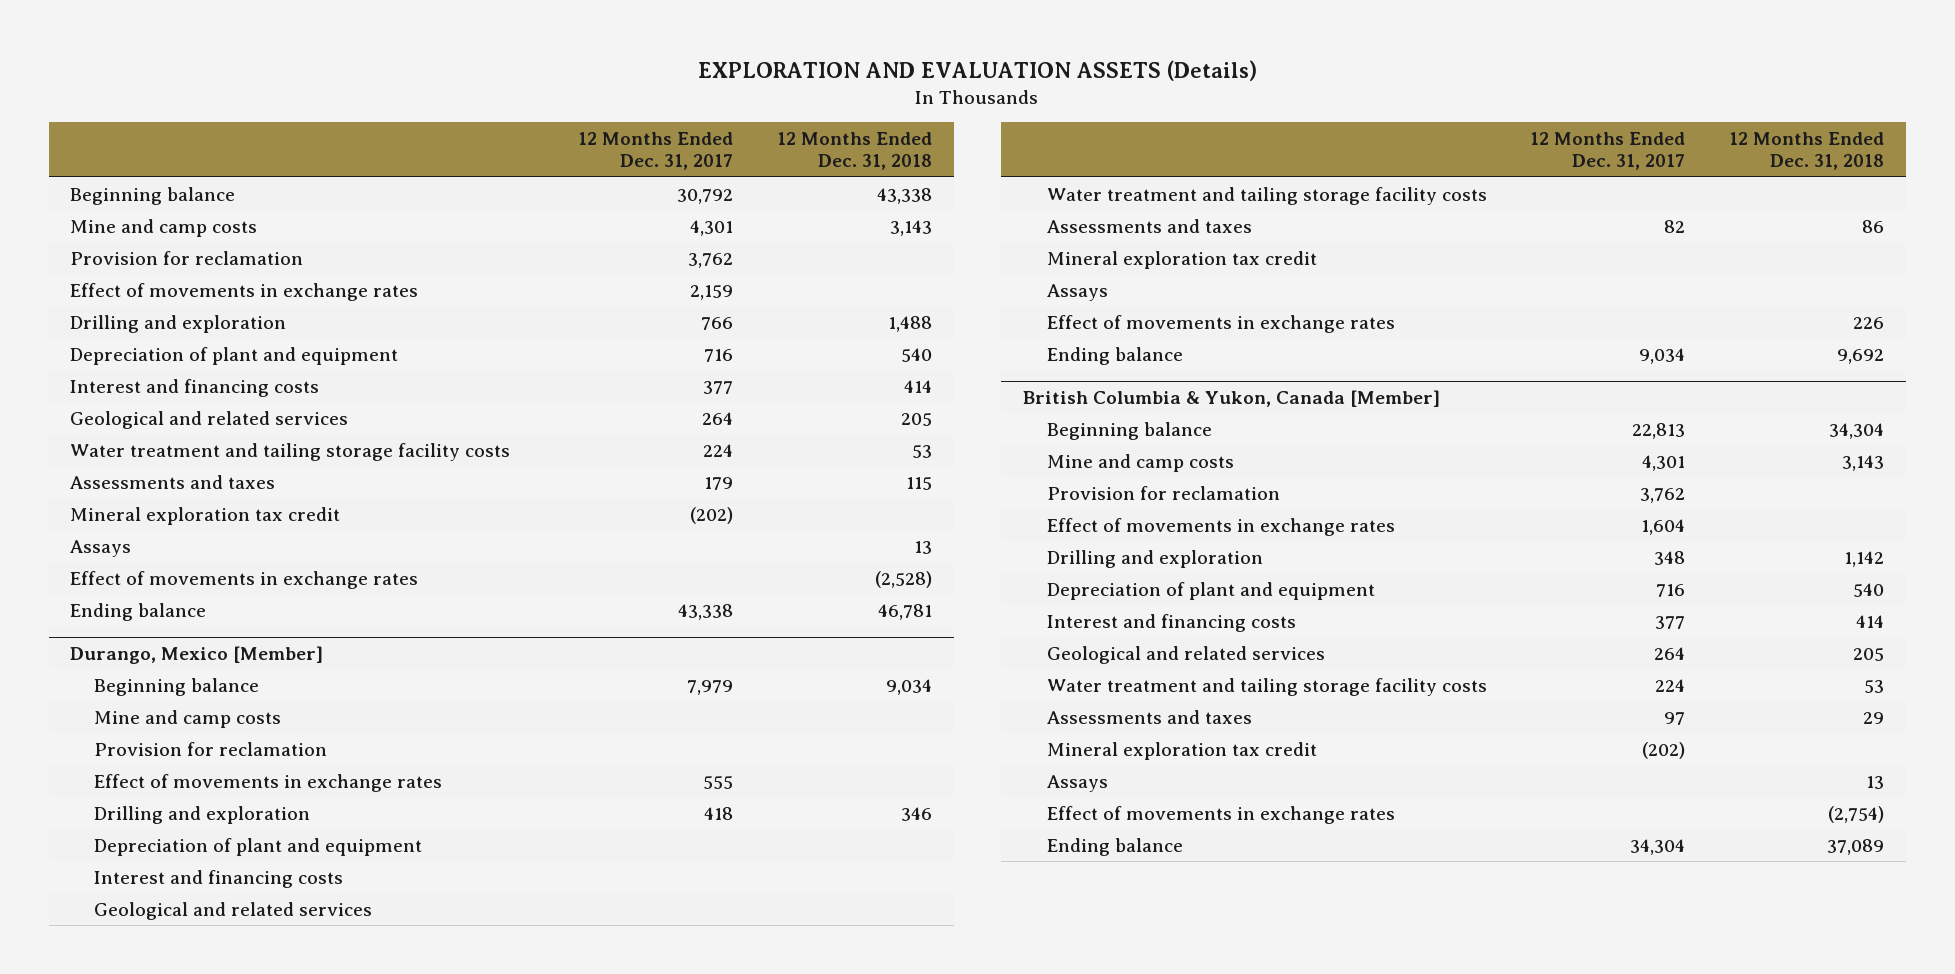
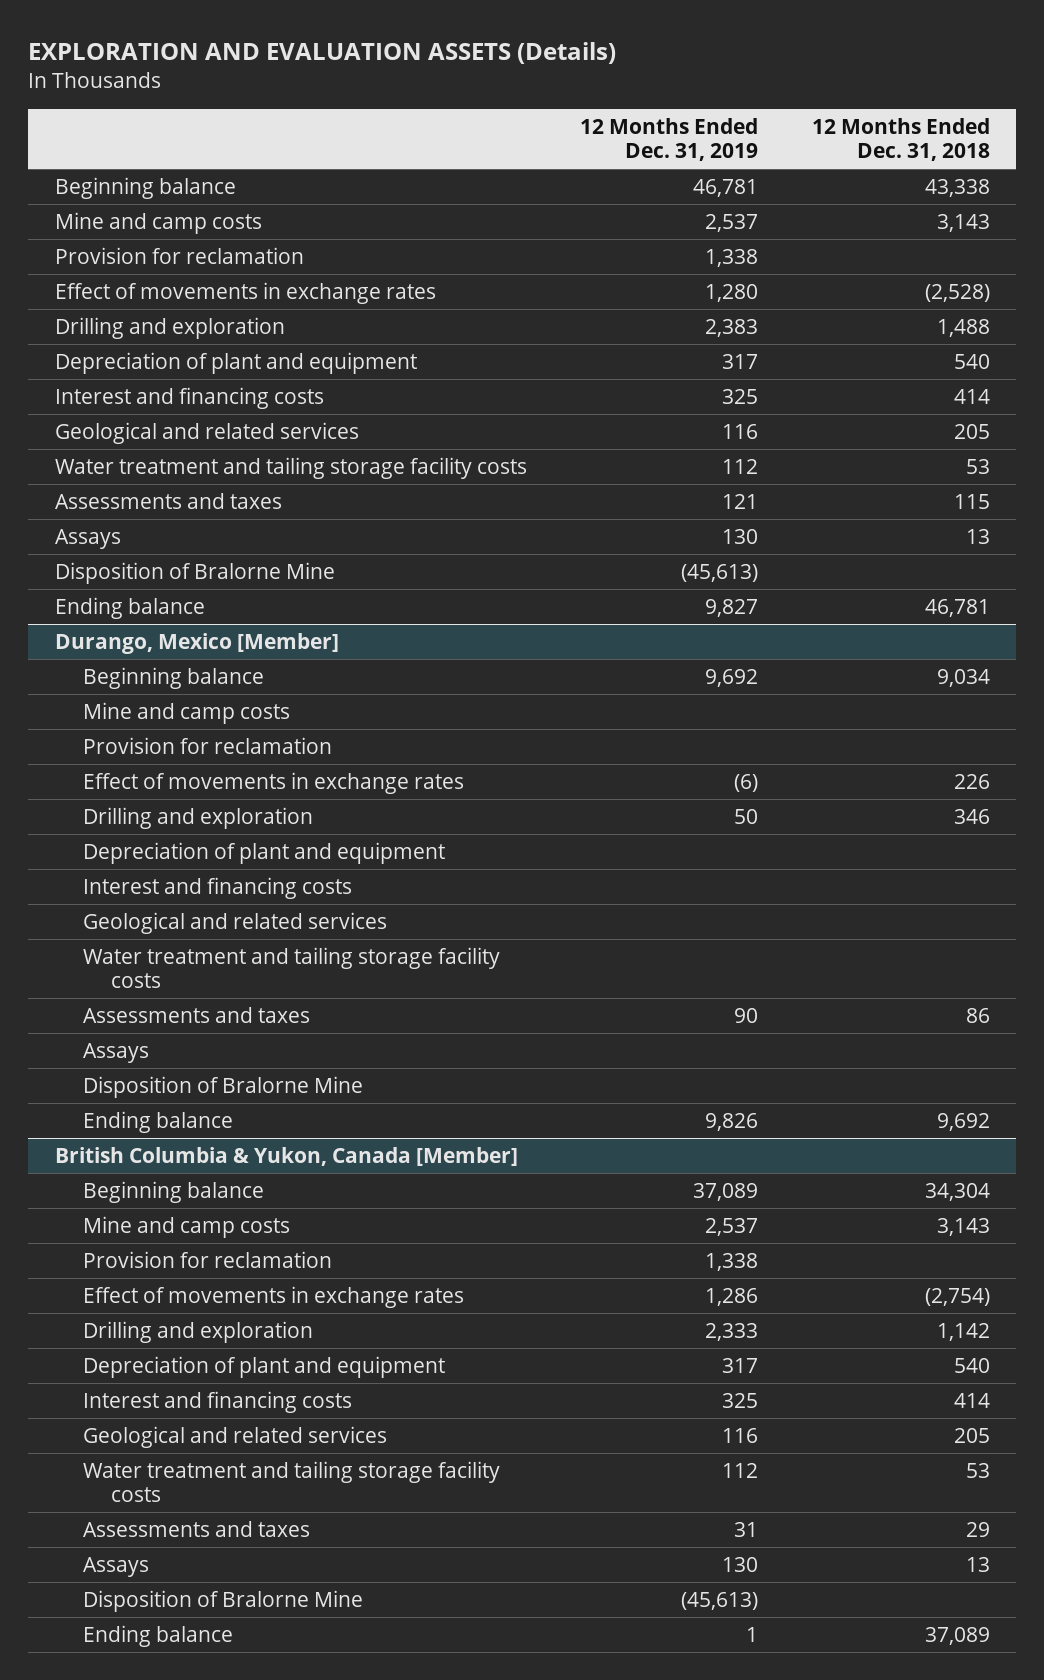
[577,132,733,171] 12 Months Ended Dec. 31, 2017 -> none
none -> [580,117,759,161] 12 Months Ended Dec. 31, 2019
[70,282,419,301] Effect of movements in exchange rates -> none
[70,570,419,589] Effect of movements in exchange rates -> [54,281,436,304] Effect of movements in exchange rates
[70,506,341,525] Mineral exploration tax credit -> none
none -> [54,561,335,584] Disposition of Bralorne Mine
[94,773,443,792] Effect of movements in exchange rates -> none
[1046,314,1395,333] Effect of movements in exchange rates -> [82,771,464,794] Effect of movements in exchange rates
[1046,250,1317,269] Mineral exploration tax credit -> none
none -> [82,1075,363,1098] Disposition of Bralorne Mine
[1046,517,1395,536] Effect of movements in exchange rates -> none
[1046,805,1395,824] Effect of movements in exchange rates -> [82,1285,464,1308] Effect of movements in exchange rates
[1046,741,1317,760] Mineral exploration tax credit -> none
none -> [82,1589,363,1612] Disposition of Bralorne Mine

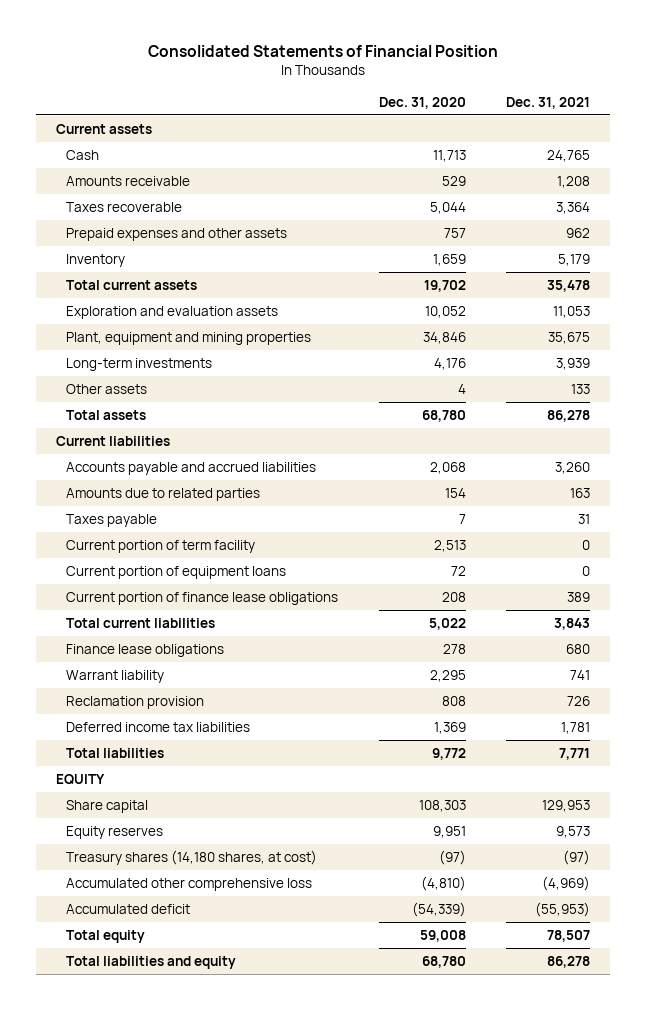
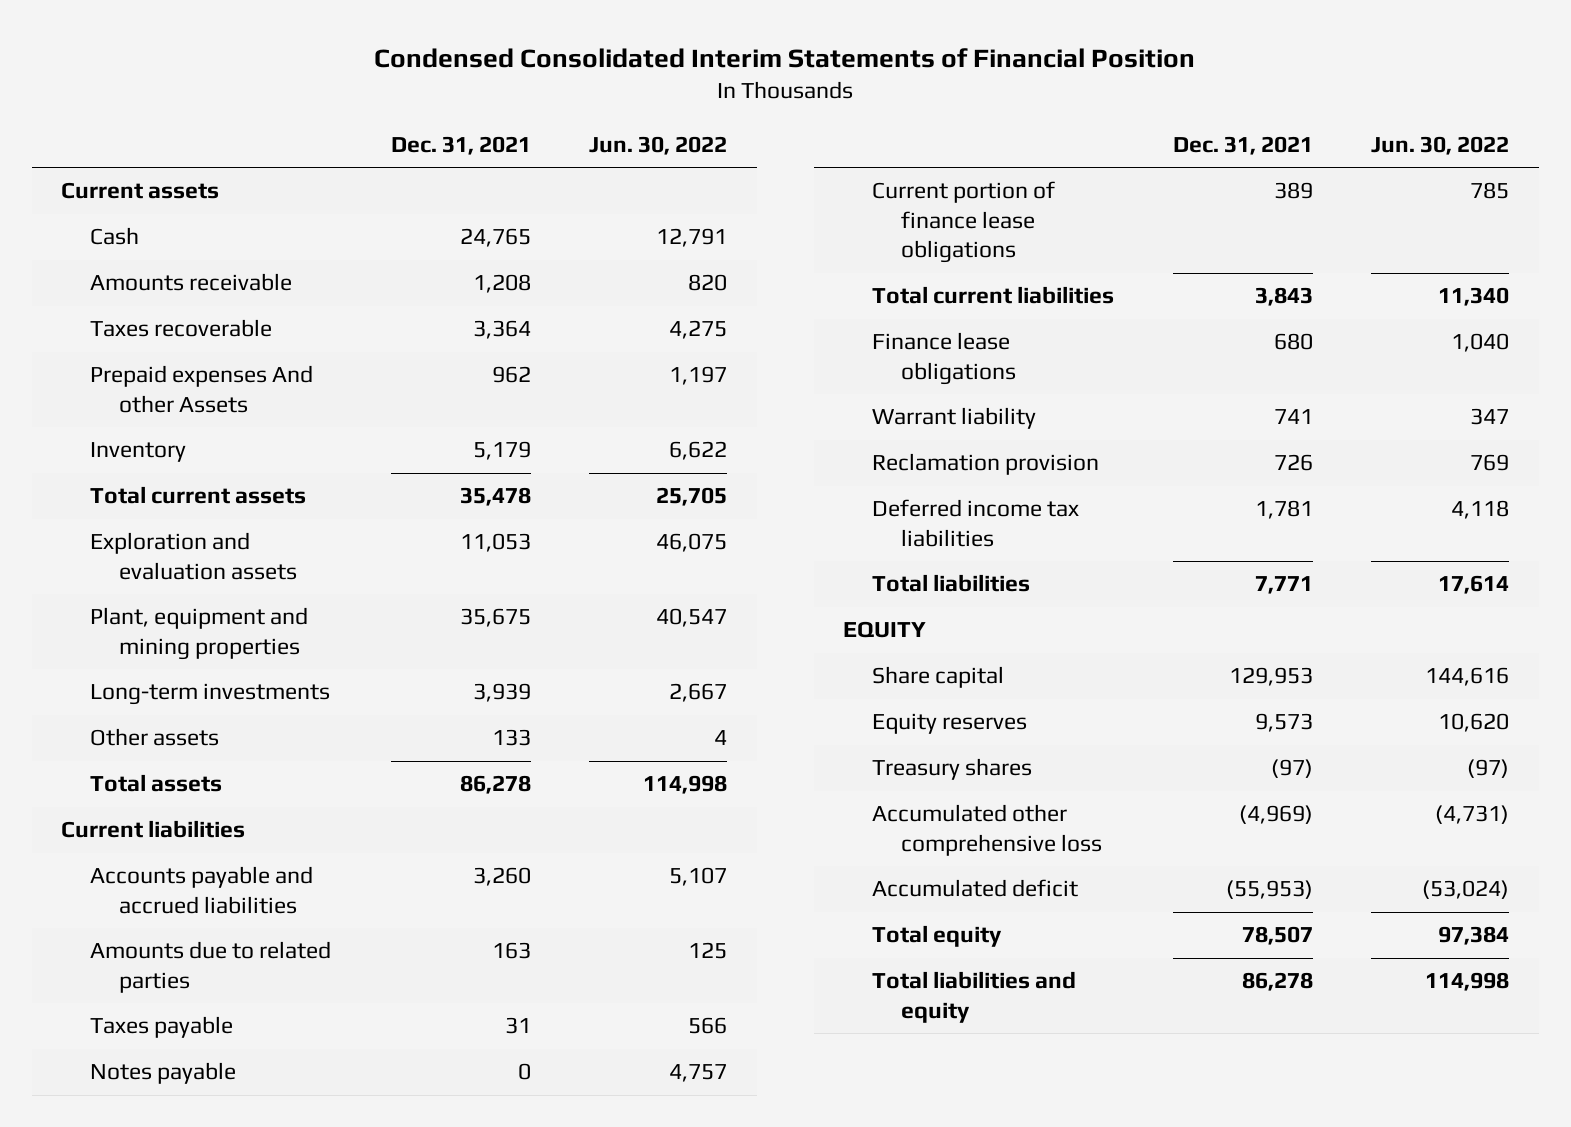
[148,44,499,57] Consolidated Statements of Financial Position -> [374,48,1196,69] Condensed Consolidated Interim Statements of Financial Position
[378,96,466,109] Dec. 31, 2020 -> none
none -> [589,135,728,155] Jun. 30, 2022
[66,227,288,241] Prepaid expenses and other assets -> [90,365,314,413] Prepaid expenses And other Assets
[66,539,256,553] Current portion of term facility -> none
[66,565,287,579] Current portion of equipment loans -> none
none -> [90,1062,237,1085] Notes payable
[66,849,318,865] Treasury shares (14,180 shares, at cost) -> [872,758,1033,781] Treasury shares

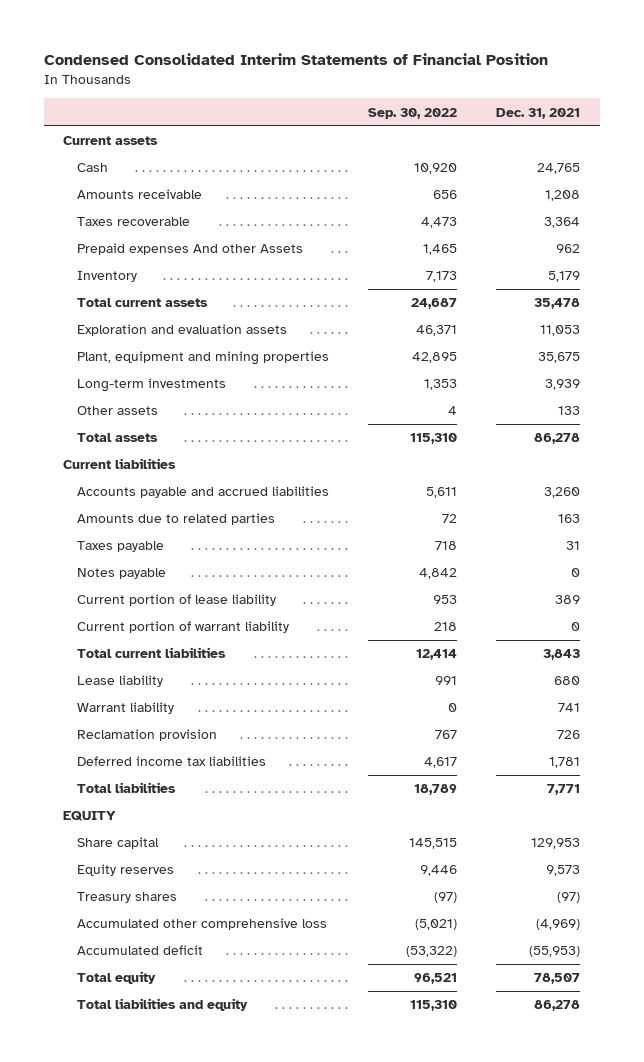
[589,135,728,155] Jun. 30, 2022 -> none
none -> [367,107,457,119] Sep. 30, 2022
[872,181,1056,264] Current portion of finance lease obligations -> [76,594,276,607] Current portion of lease liability
none -> [76,621,289,634] Current portion of warrant liability
[872,332,1017,385] Finance lease obligations -> none
none -> [76,675,163,688] Lease liability

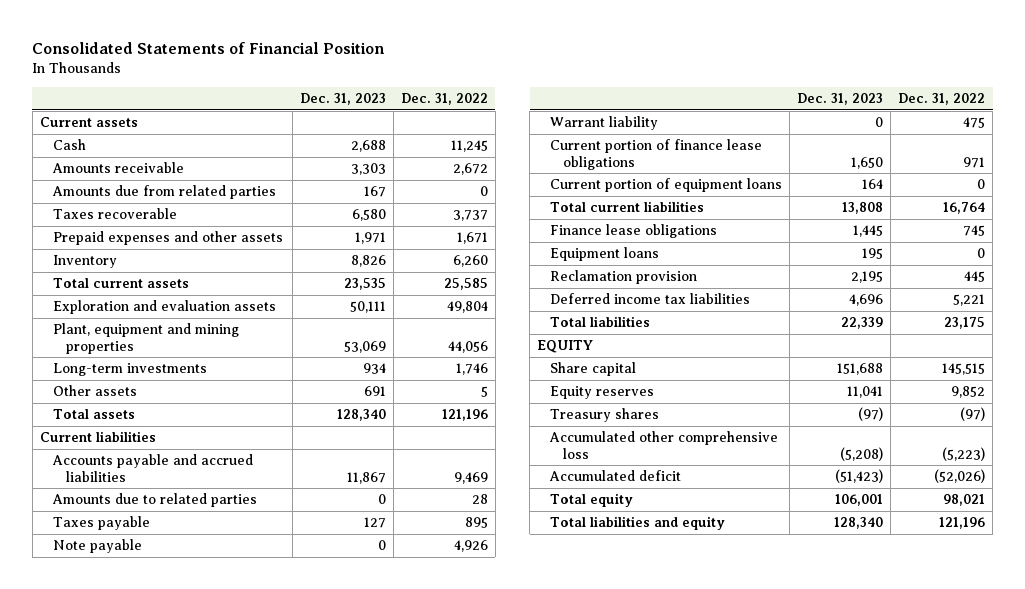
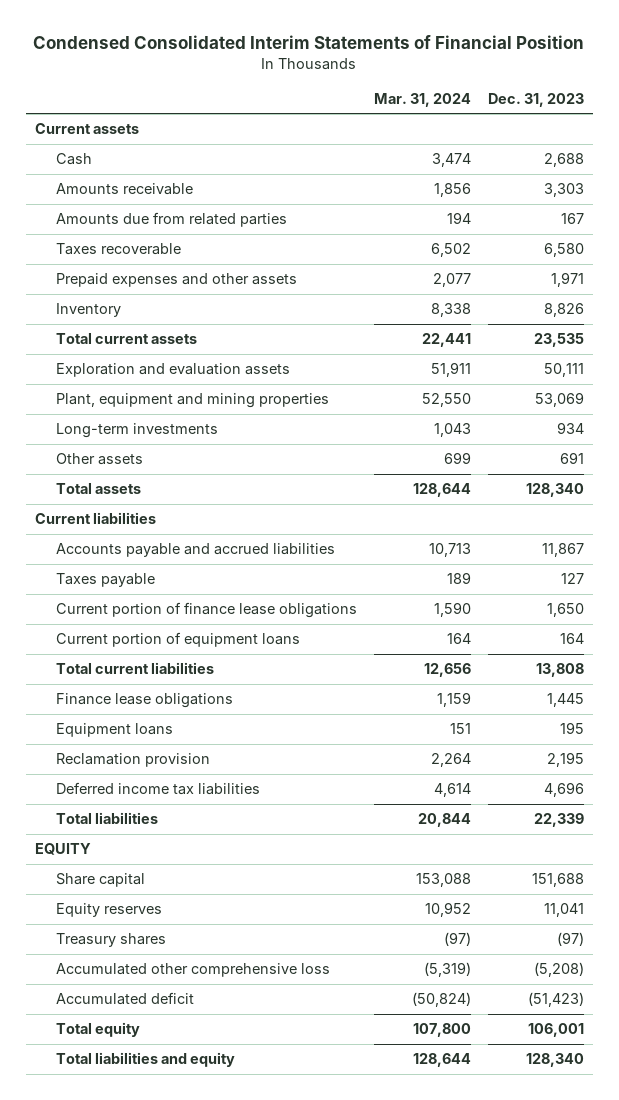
[32,41,386,54] Consolidated Statements of Financial Position -> [33,35,585,50] Condensed Consolidated Interim Statements of Financial Position
[400,92,488,105] Dec. 31, 2022 -> none
none -> [374,92,472,107] Mar. 31, 2024
[51,493,257,508] Amounts due to related parties -> none
[52,539,142,554] Note payable -> none
[550,116,659,131] Warrant liability -> none

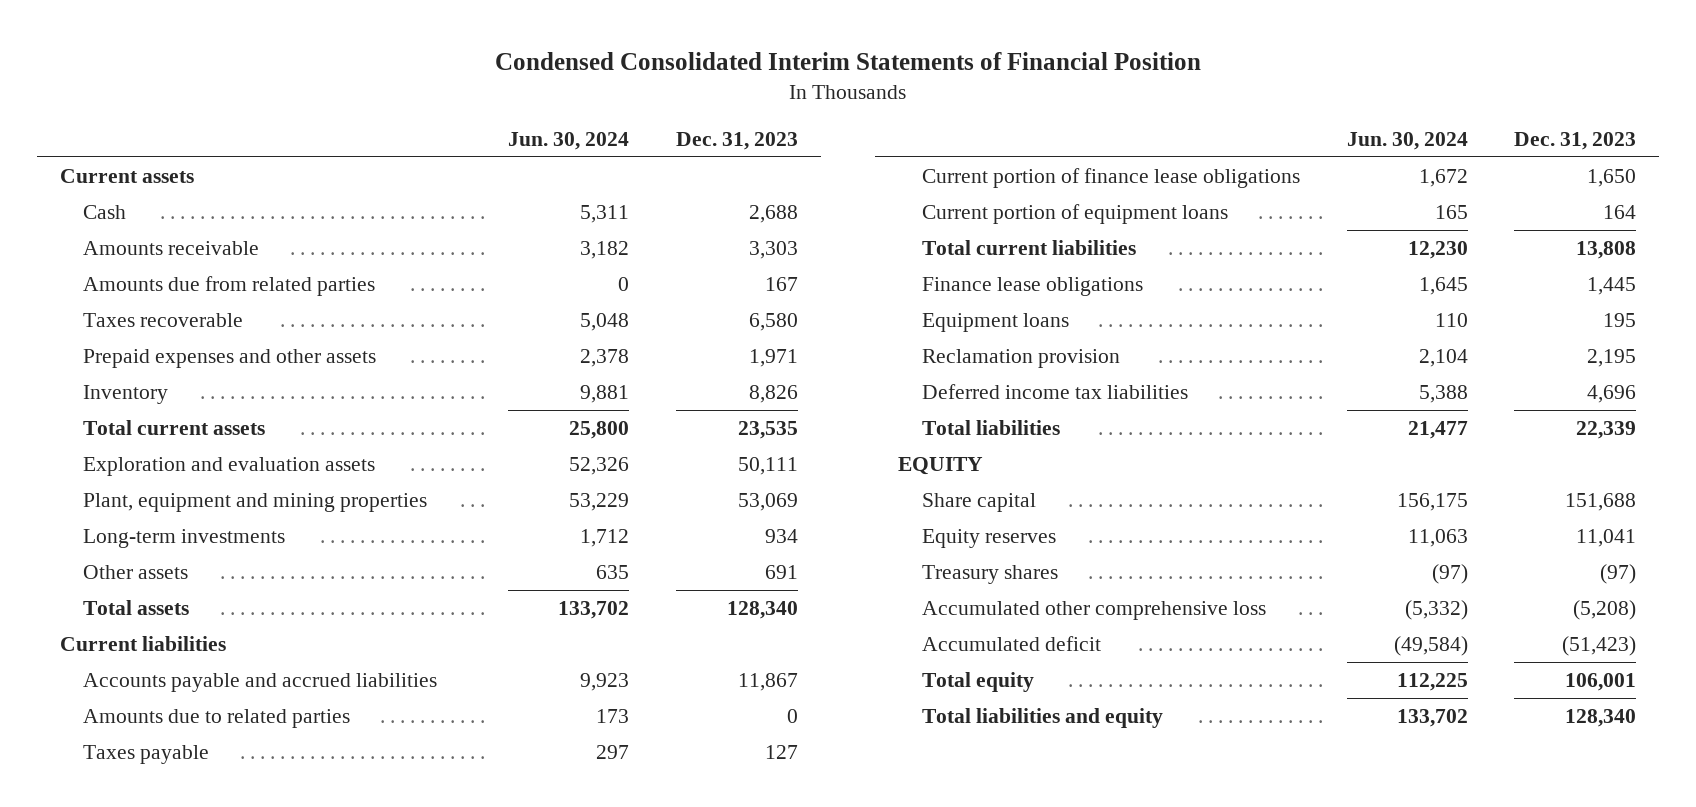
[374,92,472,107] Mar. 31, 2024 -> none
none -> [508,131,630,150] Jun. 30, 2024
none -> [83,708,351,728] Amounts due to related parties

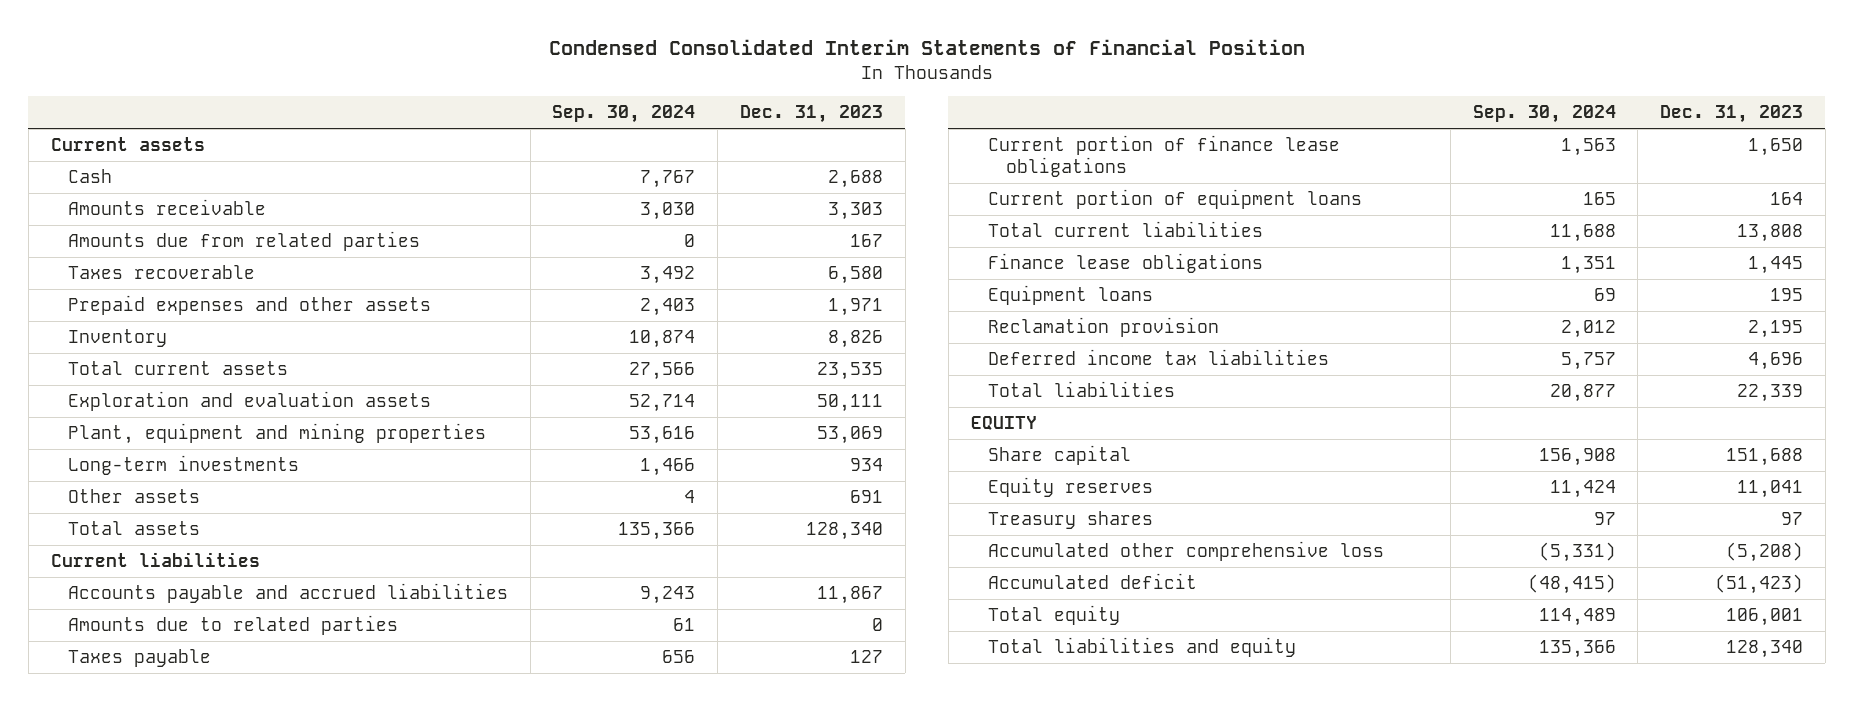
[508,131,630,150] Jun. 30, 2024 -> none
none -> [552,105,696,124] Sep. 30, 2024
[1600,563,1637,584] (97) -> [1781,512,1804,526] 97

